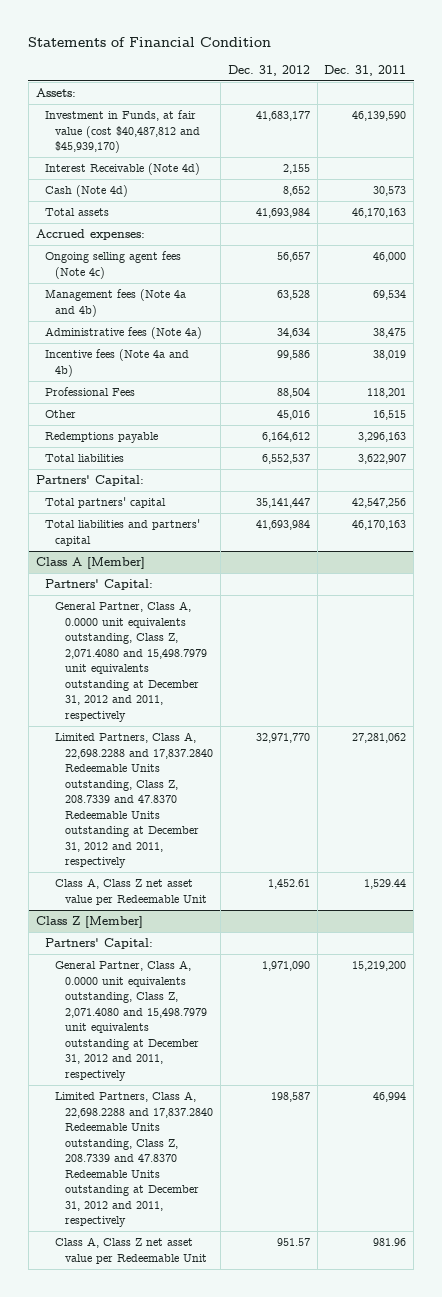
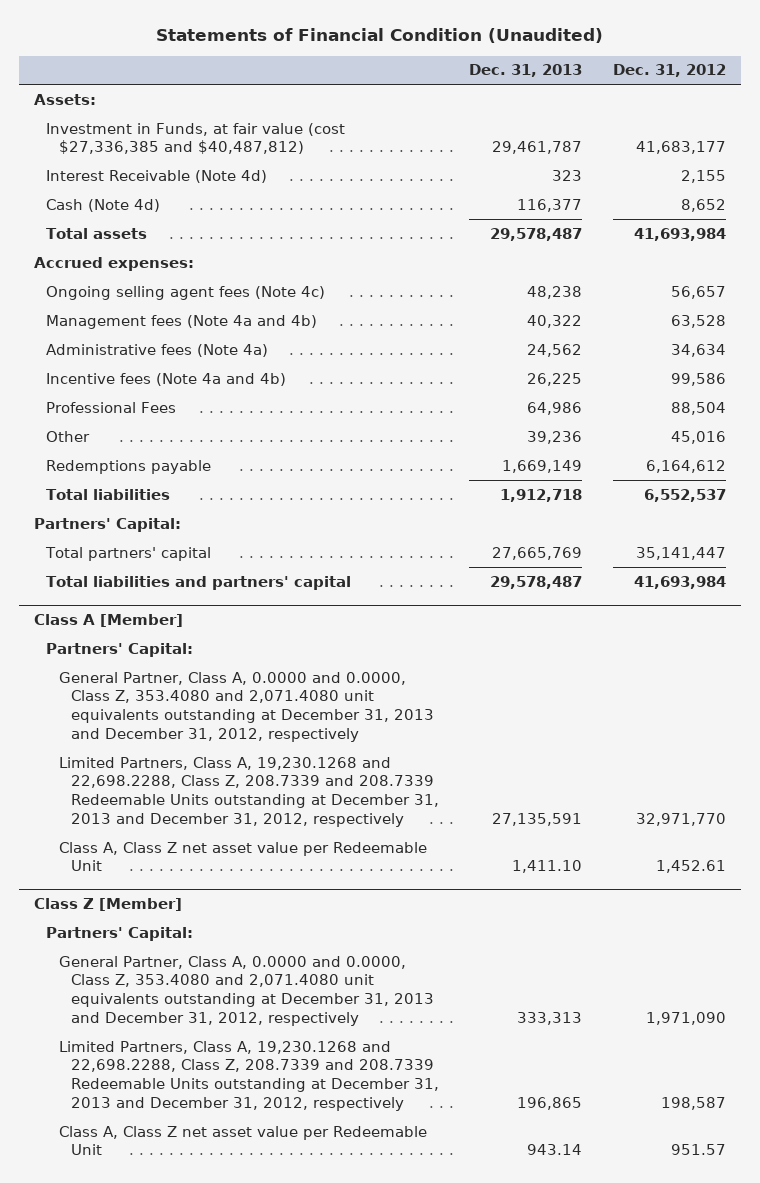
[28,36,272,47] Statements of Financial Condition -> [156,28,604,44] Statements of Financial Condition (Unaudited)
[324,65,407,77] Dec. 31, 2011 -> none
none -> [469,64,583,78] Dec. 31, 2013
[45,110,201,154] Investment in Funds, at fair value (cost $40,487,812 and $45,939,170) -> [46,122,346,155] Investment in Funds, at fair value (cost $27,336,385 and $40,487,812)
[55,601,208,722] General Partner, Class A, 0.0000 unit equivalents outstanding, Class Z, 2,071.4080 and 15,498.7979 unit equivalents outstanding at December 31, 2012 and 2011, respectively -> [58,671,434,742] General Partner, Class A, 0.0000 and 0.0000, Class Z, 353.4080 and 2,071.4080 unit equivalents outstanding at December 31, 2013 and December 31, 2012, respectively
[55,732,214,869] Limited Partners, Class A, 22,698.2288 and 17,837.2840 Redeemable Units outstanding, Class Z, 208.7339 and 47.8370 Redeemable Units outstanding at December 31, 2012 and 2011, respectively -> [58,756,439,827] Limited Partners, Class A, 19,230.1268 and 22,698.2288, Class Z, 208.7339 and 208.7339 Redeemable Units outstanding at December 31, 2013 and December 31, 2012, respectively
[55,960,208,1081] General Partner, Class A, 0.0000 unit equivalents outstanding, Class Z, 2,071.4080 and 15,498.7979 unit equivalents outstanding at December 31, 2012 and 2011, respectively -> [58,955,434,1026] General Partner, Class A, 0.0000 and 0.0000, Class Z, 353.4080 and 2,071.4080 unit equivalents outstanding at December 31, 2013 and December 31, 2012, respectively
[55,1091,214,1228] Limited Partners, Class A, 22,698.2288 and 17,837.2840 Redeemable Units outstanding, Class Z, 208.7339 and 47.8370 Redeemable Units outstanding at December 31, 2012 and 2011, respectively -> [58,1040,439,1111] Limited Partners, Class A, 19,230.1268 and 22,698.2288, Class Z, 208.7339 and 208.7339 Redeemable Units outstanding at December 31, 2013 and December 31, 2012, respectively

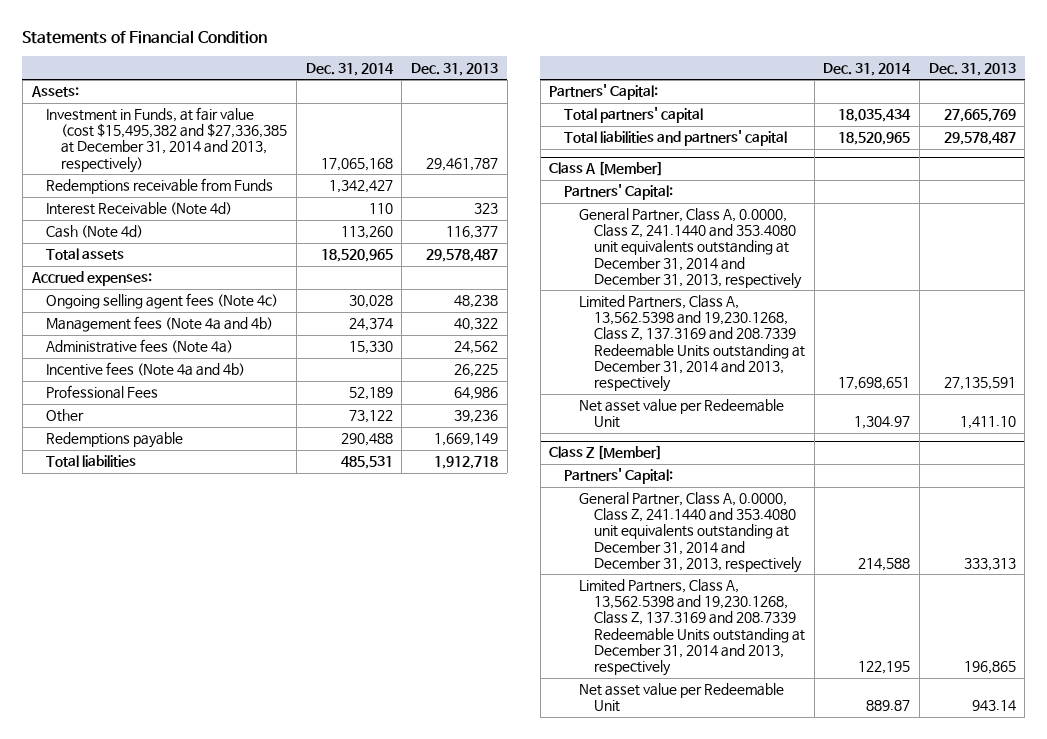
[156,28,604,44] Statements of Financial Condition (Unaudited) -> [22,30,268,45] Statements of Financial Condition
[612,64,726,78] Dec. 31, 2012 -> none
none -> [305,62,394,76] Dec. 31, 2014
[46,122,346,155] Investment in Funds, at fair value (cost $27,336,385 and $40,487,812) -> [46,107,288,173] Investment in Funds, at fair value (cost $15,495,382 and $27,336,385 at December 31, 2014 and 2013, respectively)
none -> [46,178,274,195] Redemptions receivable from Funds
[58,671,434,742] General Partner, Class A, 0.0000 and 0.0000, Class Z, 353.4080 and 2,071.4080 unit equivalents outstanding at December 31, 2013 and December 31, 2012, respectively -> [579,208,802,289] General Partner, Class A, 0.0000, Class Z, 241.1440 and 353.4080 unit equivalents outstanding at December 31, 2014 and December 31, 2013, respectively
[58,756,439,827] Limited Partners, Class A, 19,230.1268 and 22,698.2288, Class Z, 208.7339 and 208.7339 Redeemable Units outstanding at December 31, 2013 and December 31, 2012, respectively -> [579,295,805,392] Limited Partners, Class A, 13,562.5398 and 19,230.1268, Class Z, 137.3169 and 208.7339 Redeemable Units outstanding at December 31, 2014 and 2013, respectively
[58,841,427,872] Class A, Class Z net asset value per Redeemable Unit -> [579,399,785,429] Net asset value per Redeemable Unit
[58,955,434,1026] General Partner, Class A, 0.0000 and 0.0000, Class Z, 353.4080 and 2,071.4080 unit equivalents outstanding at December 31, 2013 and December 31, 2012, respectively -> [579,492,802,573] General Partner, Class A, 0.0000, Class Z, 241.1440 and 353.4080 unit equivalents outstanding at December 31, 2014 and December 31, 2013, respectively
[58,1040,439,1111] Limited Partners, Class A, 19,230.1268 and 22,698.2288, Class Z, 208.7339 and 208.7339 Redeemable Units outstanding at December 31, 2013 and December 31, 2012, respectively -> [579,579,805,676] Limited Partners, Class A, 13,562.5398 and 19,230.1268, Class Z, 137.3169 and 208.7339 Redeemable Units outstanding at December 31, 2014 and 2013, respectively
[58,1125,427,1156] Class A, Class Z net asset value per Redeemable Unit -> [579,683,785,713] Net asset value per Redeemable Unit

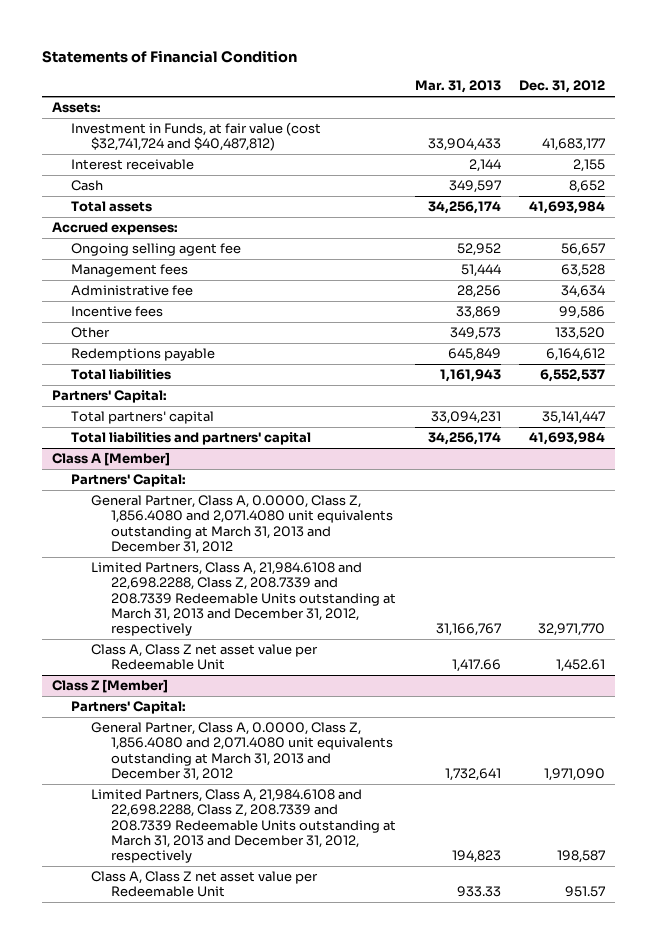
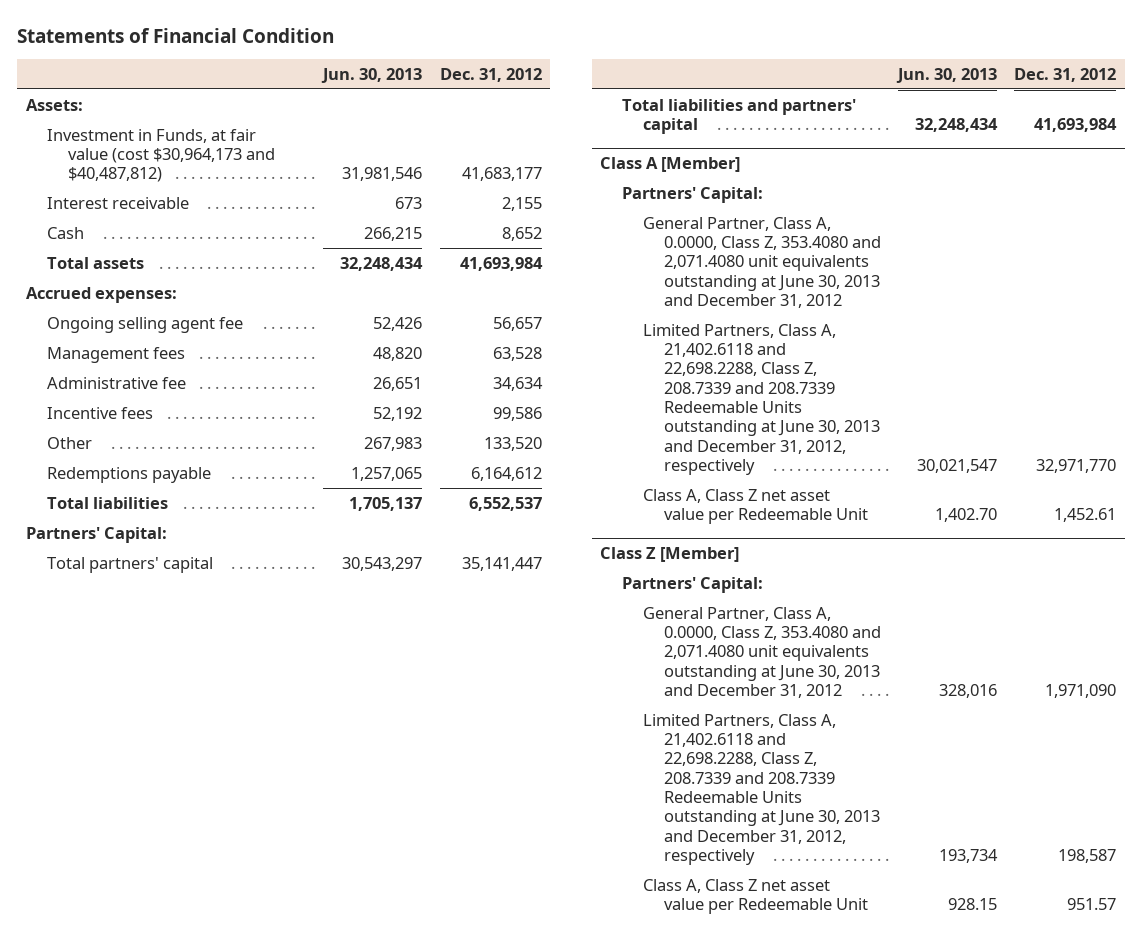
[414,80,501,94] Mar. 31, 2013 -> none
none -> [321,67,423,83] Jun. 30, 2013
[71,122,322,152] Investment in Funds, at fair value (cost $32,741,724 and $40,487,812) -> [46,128,275,183] Investment in Funds, at fair value (cost $30,964,173 and $40,487,812)
[91,495,393,554] General Partner, Class A, 0.0000, Class Z, 1,856.4080 and 2,071.4080 unit equivalents outstanding at March 31, 2013 and December 31, 2012 -> [642,216,881,309] General Partner, Class A, 0.0000, Class Z, 353.4080 and 2,071.4080 unit equivalents outstanding at June 30, 2013 and December 31, 2012
[91,562,396,637] Limited Partners, Class A, 21,984.6108 and 22,698.2288, Class Z, 208.7339 and 208.7339 Redeemable Units outstanding at March 31, 2013 and December 31, 2012, respectively -> [642,323,880,476] Limited Partners, Class A, 21,402.6118 and 22,698.2288, Class Z, 208.7339 and 208.7339 Redeemable Units outstanding at June 30, 2013 and December 31, 2012, respectively
[91,722,393,781] General Partner, Class A, 0.0000, Class Z, 1,856.4080 and 2,071.4080 unit equivalents outstanding at March 31, 2013 and December 31, 2012 -> [642,606,881,699] General Partner, Class A, 0.0000, Class Z, 353.4080 and 2,071.4080 unit equivalents outstanding at June 30, 2013 and December 31, 2012
[91,789,396,864] Limited Partners, Class A, 21,984.6108 and 22,698.2288, Class Z, 208.7339 and 208.7339 Redeemable Units outstanding at March 31, 2013 and December 31, 2012, respectively -> [642,713,880,866] Limited Partners, Class A, 21,402.6118 and 22,698.2288, Class Z, 208.7339 and 208.7339 Redeemable Units outstanding at June 30, 2013 and December 31, 2012, respectively

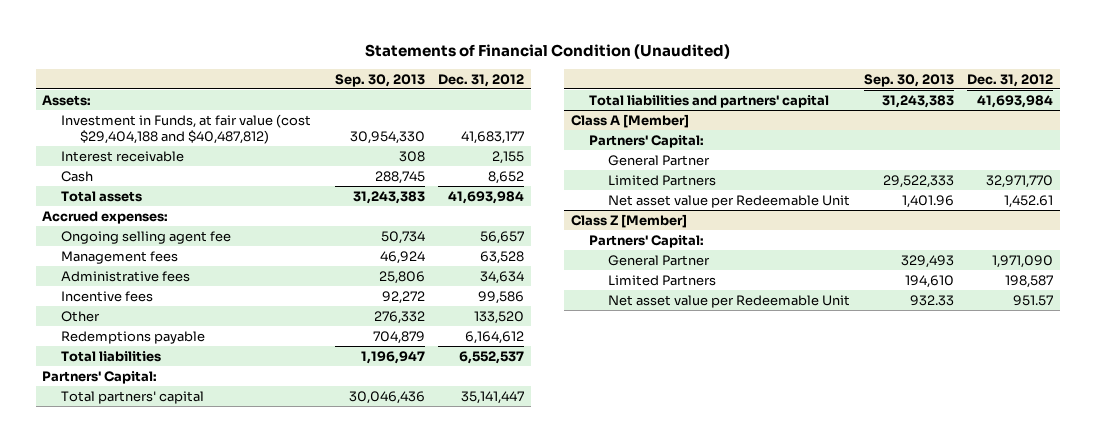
[16,27,334,43] Statements of Financial Condition -> [364,43,730,59] Statements of Financial Condition (Unaudited)
[321,67,423,83] Jun. 30, 2013 -> none
none -> [335,73,426,87] Sep. 30, 2013
[46,128,275,183] Investment in Funds, at fair value (cost $30,964,173 and $40,487,812) -> [60,113,311,144] Investment in Funds, at fair value (cost $29,404,188 and $40,487,812)
[46,376,186,389] Administrative fee -> [60,270,190,282] Administrative fees
[642,216,881,309] General Partner, Class A, 0.0000, Class Z, 353.4080 and 2,071.4080 unit equivalents outstanding at June 30, 2013 and December 31, 2012 -> [608,154,711,166] General Partner
[642,323,880,476] Limited Partners, Class A, 21,402.6118 and 22,698.2288, Class Z, 208.7339 and 208.7339 Redeemable Units outstanding at June 30, 2013 and December 31, 2012, respectively -> [608,174,717,186] Limited Partners
[642,488,868,525] Class A, Class Z net asset value per Redeemable Unit -> [608,194,851,208] Net asset value per Redeemable Unit
[642,606,881,699] General Partner, Class A, 0.0000, Class Z, 353.4080 and 2,071.4080 unit equivalents outstanding at June 30, 2013 and December 31, 2012 -> [608,254,711,266] General Partner
[642,713,880,866] Limited Partners, Class A, 21,402.6118 and 22,698.2288, Class Z, 208.7339 and 208.7339 Redeemable Units outstanding at June 30, 2013 and December 31, 2012, respectively -> [608,274,717,286] Limited Partners
[642,878,868,915] Class A, Class Z net asset value per Redeemable Unit -> [608,294,851,308] Net asset value per Redeemable Unit

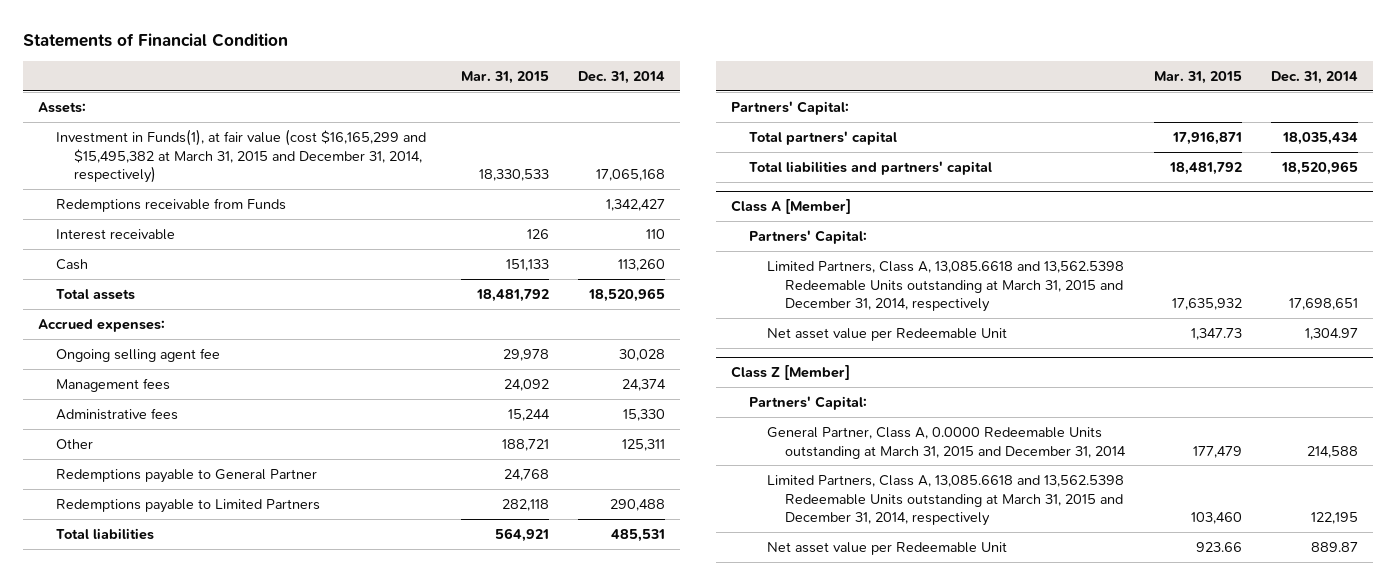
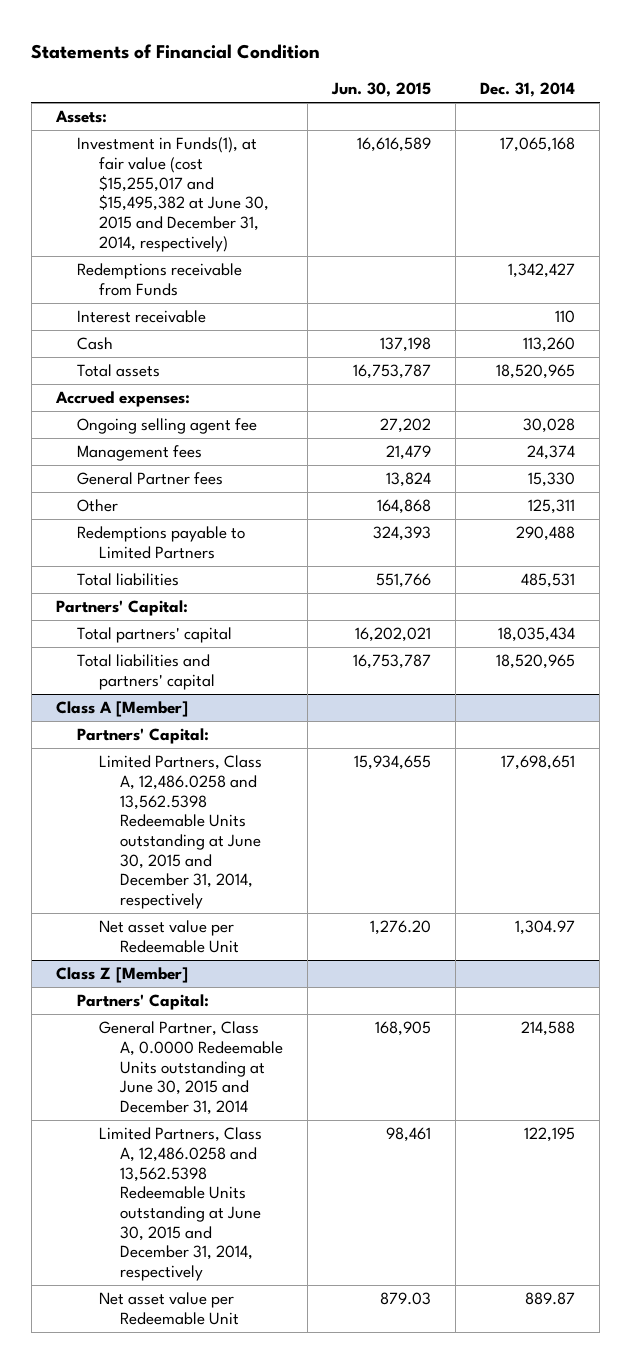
[460,70,549,84] Mar. 31, 2015 -> none
none -> [331,81,432,97] Jun. 30, 2015
[55,128,426,184] Investment in Funds(1), at fair value (cost $16,165,299 and $15,495,382 at March 31, 2015 and December 31, 2014, respectively) -> [77,137,269,252] Investment in Funds(1), at fair value (cost $15,255,017 and $15,495,382 at June 30, 2015 and December 31, 2014, respectively)
[55,407,178,420] Administrative fees -> [77,472,224,486] General Partner fees
[55,468,317,483] Redemptions payable to General Partner -> none
[766,260,1124,313] Limited Partners, Class A, 13,085.6618 and 13,562.5398 Redeemable Units outstanding at March 31, 2015 and December 31, 2014, respectively -> [98,755,262,910] Limited Partners, Class A, 12,486.0258 and 13,562.5398 Redeemable Units outstanding at June 30, 2015 and December 31, 2014, respectively
[766,426,1126,459] General Partner, Class A, 0.0000 Redeemable Units outstanding at March 31, 2015 and December 31, 2014 -> [98,1021,284,1116] General Partner, Class A, 0.0000 Redeemable Units outstanding at June 30, 2015 and December 31, 2014
[766,474,1124,527] Limited Partners, Class A, 13,085.6618 and 13,562.5398 Redeemable Units outstanding at March 31, 2015 and December 31, 2014, respectively -> [98,1127,262,1282] Limited Partners, Class A, 12,486.0258 and 13,562.5398 Redeemable Units outstanding at June 30, 2015 and December 31, 2014, respectively

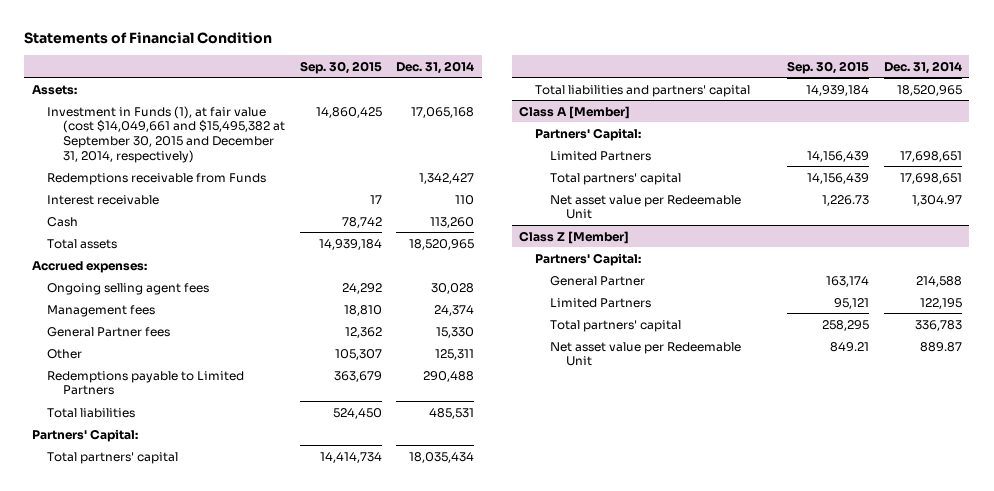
[331,81,432,97] Jun. 30, 2015 -> none
none -> [299,60,382,74] Sep. 30, 2015
[77,137,269,252] Investment in Funds(1), at fair value (cost $15,255,017 and $15,495,382 at June 30, 2015 and December 31, 2014, respectively) -> [47,105,285,163] Investment in Funds (1), at fair value (cost $14,049,661 and $15,495,382 at September 30, 2015 and December 31, 2014, respectively)
[77,418,258,435] Ongoing selling agent fee -> [47,282,210,295] Ongoing selling agent fees
[98,755,262,910] Limited Partners, Class A, 12,486.0258 and 13,562.5398 Redeemable Units outstanding at June 30, 2015 and December 31, 2014, respectively -> [550,150,652,161] Limited Partners
none -> [550,172,682,185] Total partners' capital
[98,1021,284,1116] General Partner, Class A, 0.0000 Redeemable Units outstanding at June 30, 2015 and December 31, 2014 -> [550,275,646,286] General Partner
[98,1127,262,1282] Limited Partners, Class A, 12,486.0258 and 13,562.5398 Redeemable Units outstanding at June 30, 2015 and December 31, 2014, respectively -> [550,297,652,308] Limited Partners
none -> [550,319,682,332] Total partners' capital

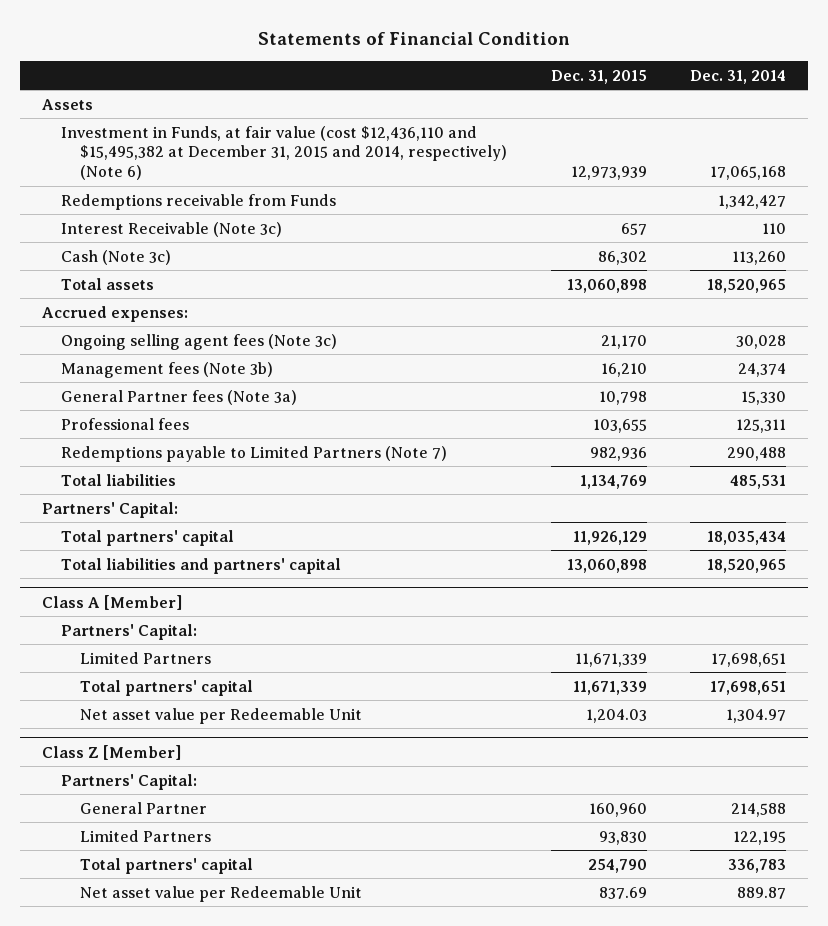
[299,60,382,74] Sep. 30, 2015 -> none
none -> [550,69,647,84] Dec. 31, 2015
[31,84,77,95] Assets: -> [41,98,93,110] Assets
[47,105,285,163] Investment in Funds (1), at fair value (cost $14,049,661 and $15,495,382 at September 30, 2015 and December 31, 2014, respectively) -> [60,125,507,181] Investment in Funds, at fair value (cost $12,436,110 and $15,495,382 at December 31, 2015 and 2014, respectively) (Note 6)
[47,194,160,205] Interest receivable -> [60,221,282,237] Interest Receivable (Note 3c)
[47,216,79,227] Cash -> [60,249,171,265] Cash (Note 3c)
[47,282,210,295] Ongoing selling agent fees -> [60,333,337,350] Ongoing selling agent fees (Note 3c)
[47,304,156,317] Management fees -> [60,361,273,378] Management fees (Note 3b)
[47,326,171,337] General Partner fees -> [60,389,297,405] General Partner fees (Note 3a)
[47,348,83,359] Other -> [60,417,189,430] Professional fees
[47,370,245,396] Redemptions payable to Limited Partners -> [60,445,447,462] Redemptions payable to Limited Partners (Note 7)

